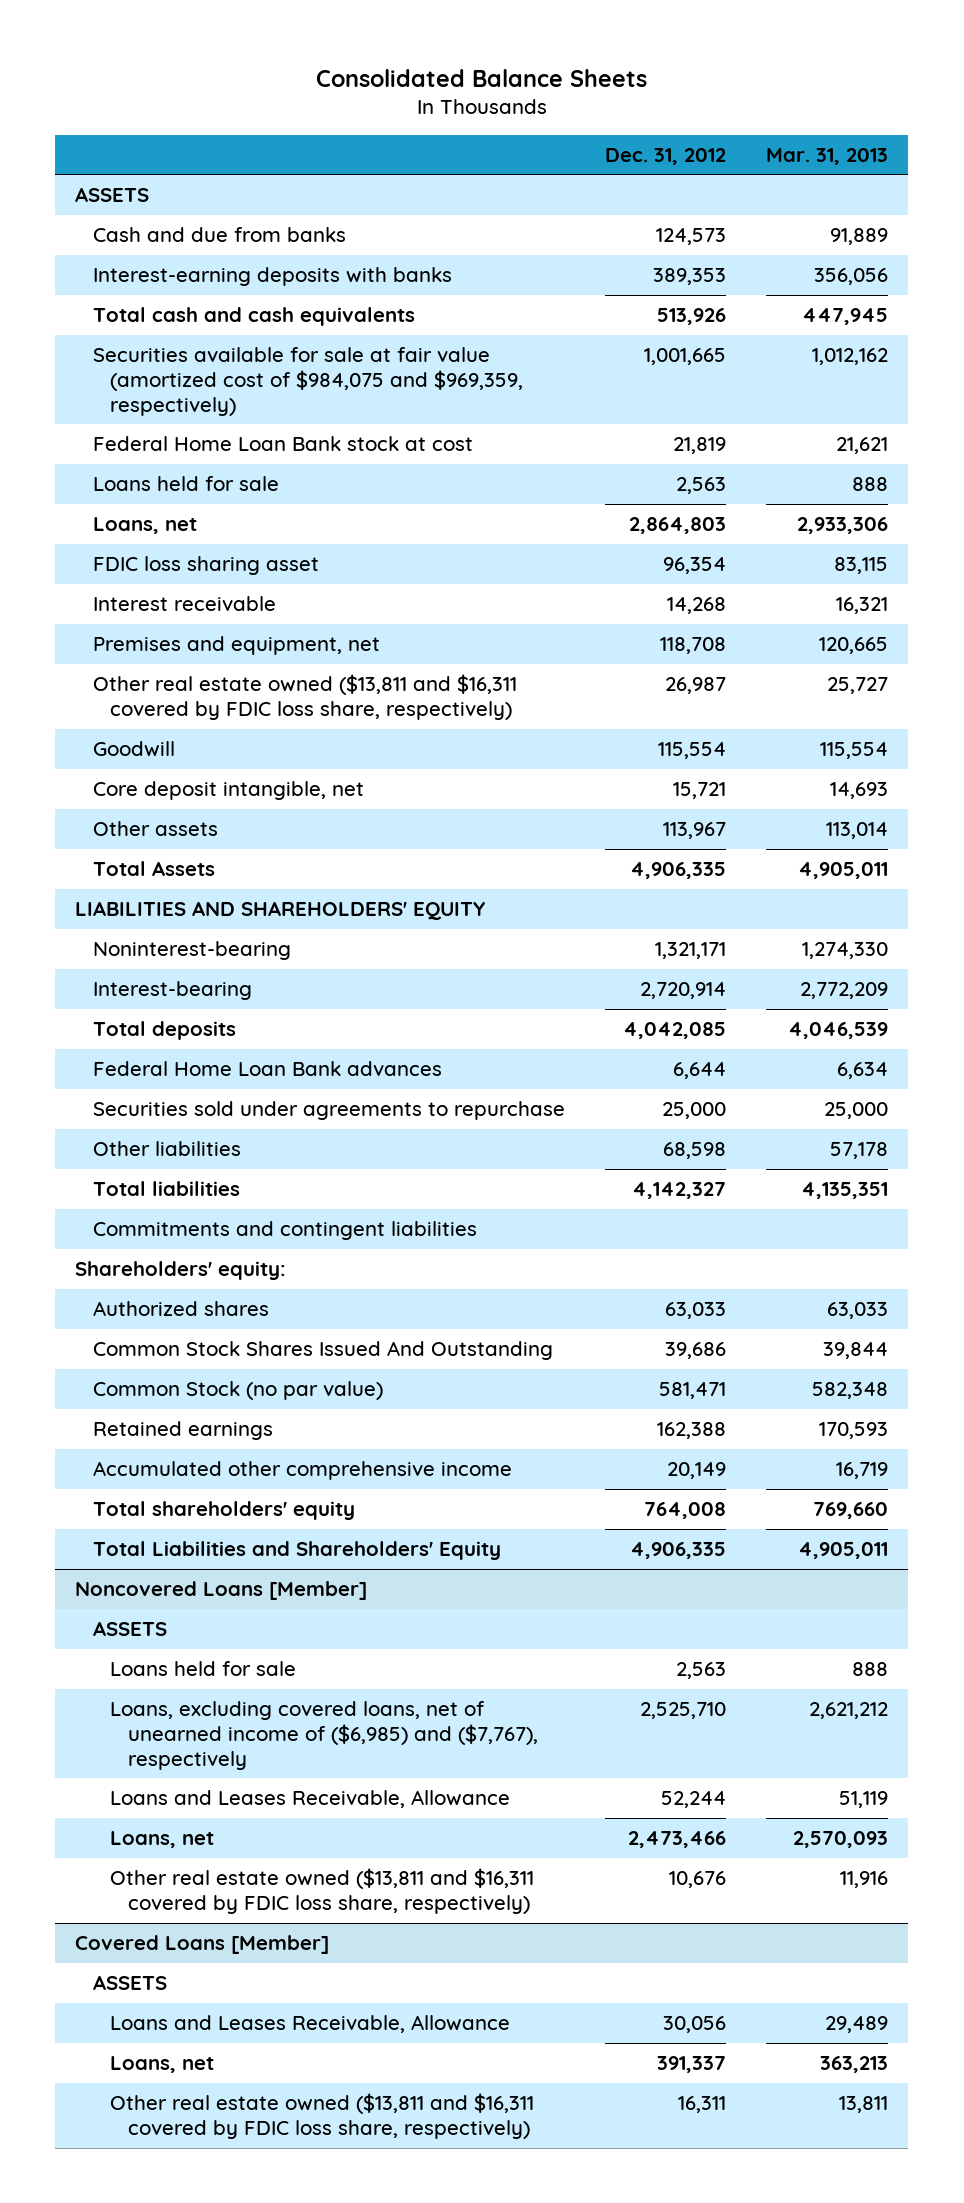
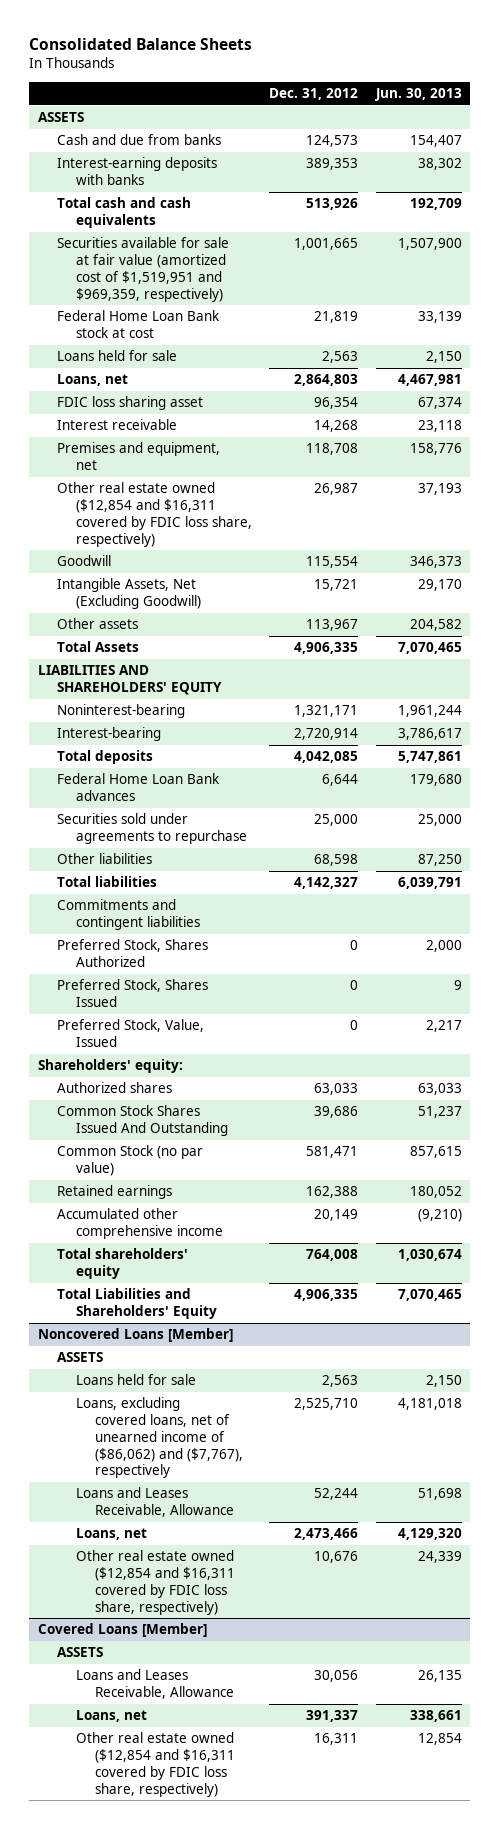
[766,147,889,165] Mar. 31, 2013 -> none
none -> [374,88,462,102] Jun. 30, 2013
[92,347,524,416] Securities available for sale at fair value (amortized cost of $984,075 and $969,359, respectively) -> [56,237,229,302] Securities available for sale at fair value (amortized cost of $1,519,951 and $969,359, respectively)
[92,674,517,720] Other real estate owned ($13,811 and $16,311 covered by FDIC loss share, respectively) -> [56,482,252,547] Other real estate owned ($12,854 and $16,311 covered by FDIC loss share, respectively)
[92,781,364,801] Core deposit intangible, net -> [56,578,201,610] Intangible Assets, Net (Excluding Goodwill)
none -> [56,939,208,968] Preferred Stock, Shares Authorized
none -> [56,979,208,1008] Preferred Stock, Shares Issued
none -> [56,1019,204,1048] Preferred Stock, Value, Issued
[110,1701,538,1770] Loans, excluding covered loans, net of unearned income of ($6,985) and ($7,767), respectively -> [75,1397,243,1479] Loans, excluding covered loans, net of unearned income of ($86,062) and ($7,767), respectively
[110,1868,535,1914] Other real estate owned ($13,811 and $16,311 covered by FDIC loss share, respectively) -> [75,1550,235,1615] Other real estate owned ($12,854 and $16,311 covered by FDIC loss share, respectively)
[110,2093,535,2139] Other real estate owned ($13,811 and $16,311 covered by FDIC loss share, respectively) -> [75,1732,235,1797] Other real estate owned ($12,854 and $16,311 covered by FDIC loss share, respectively)

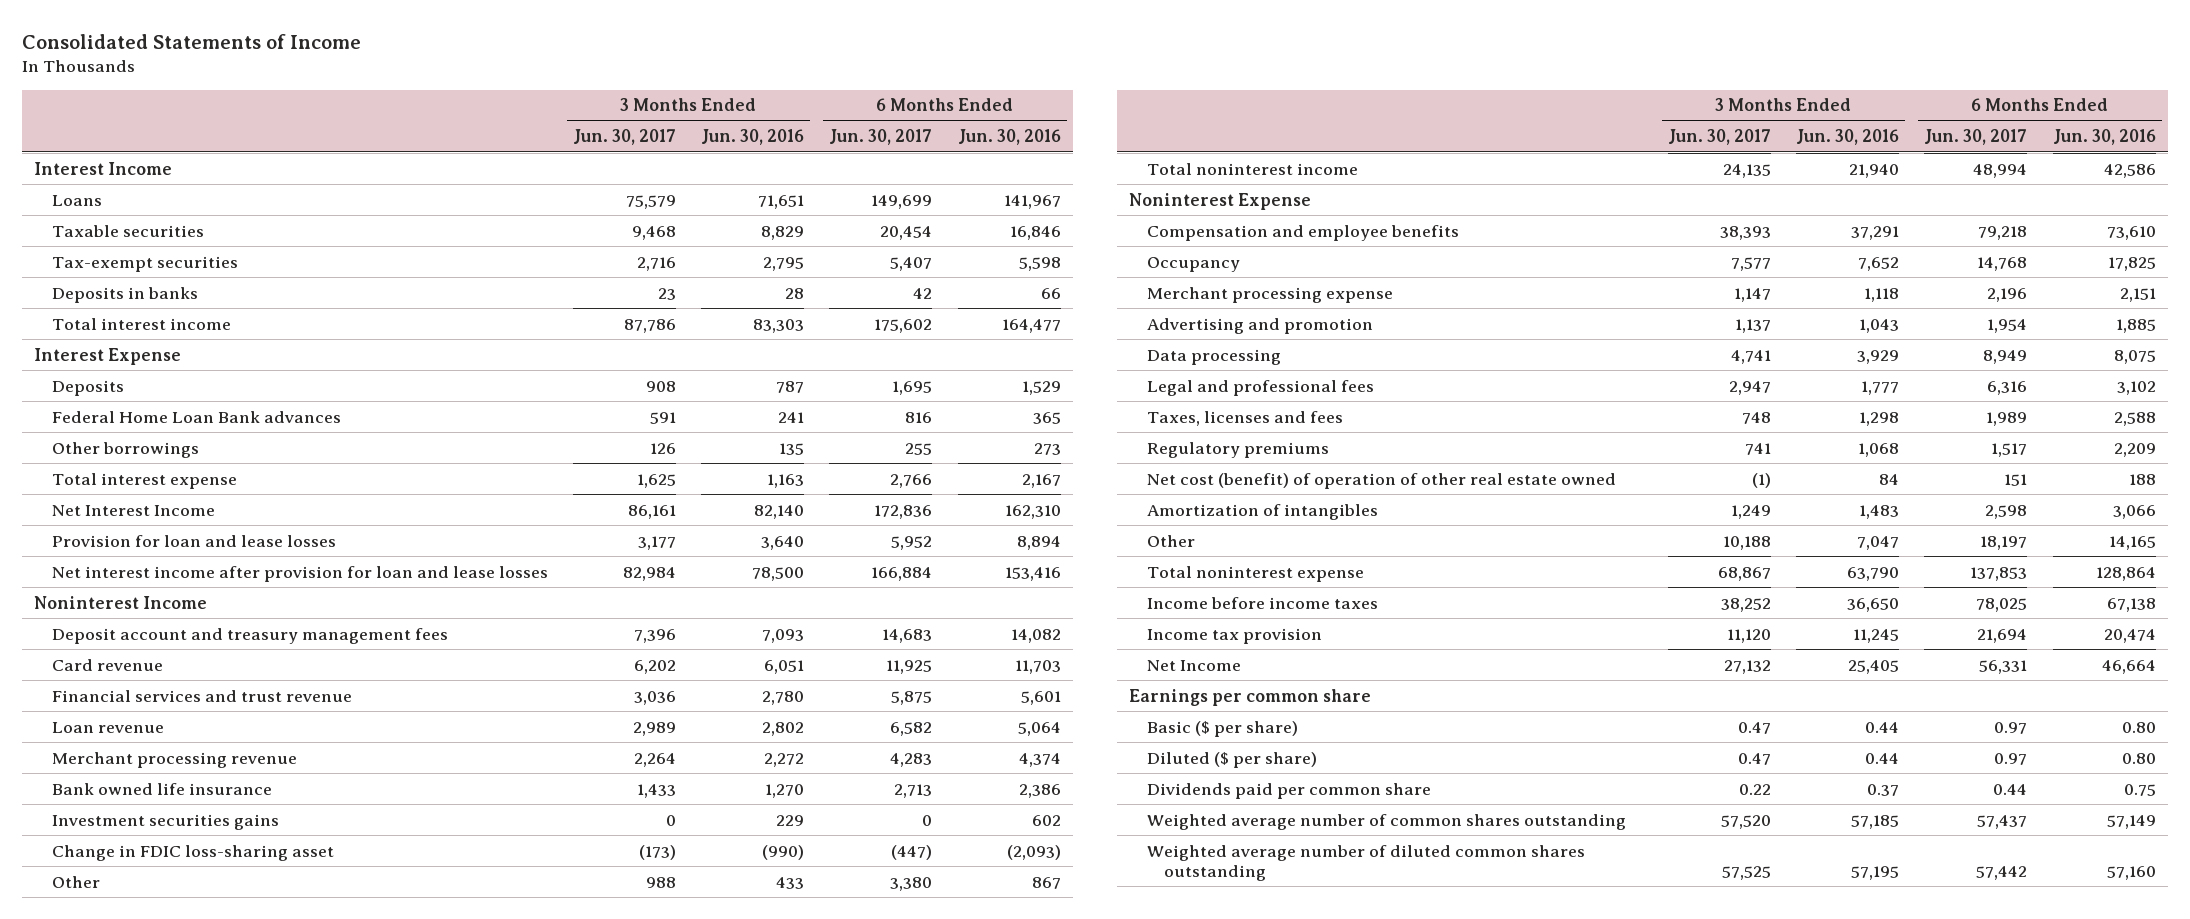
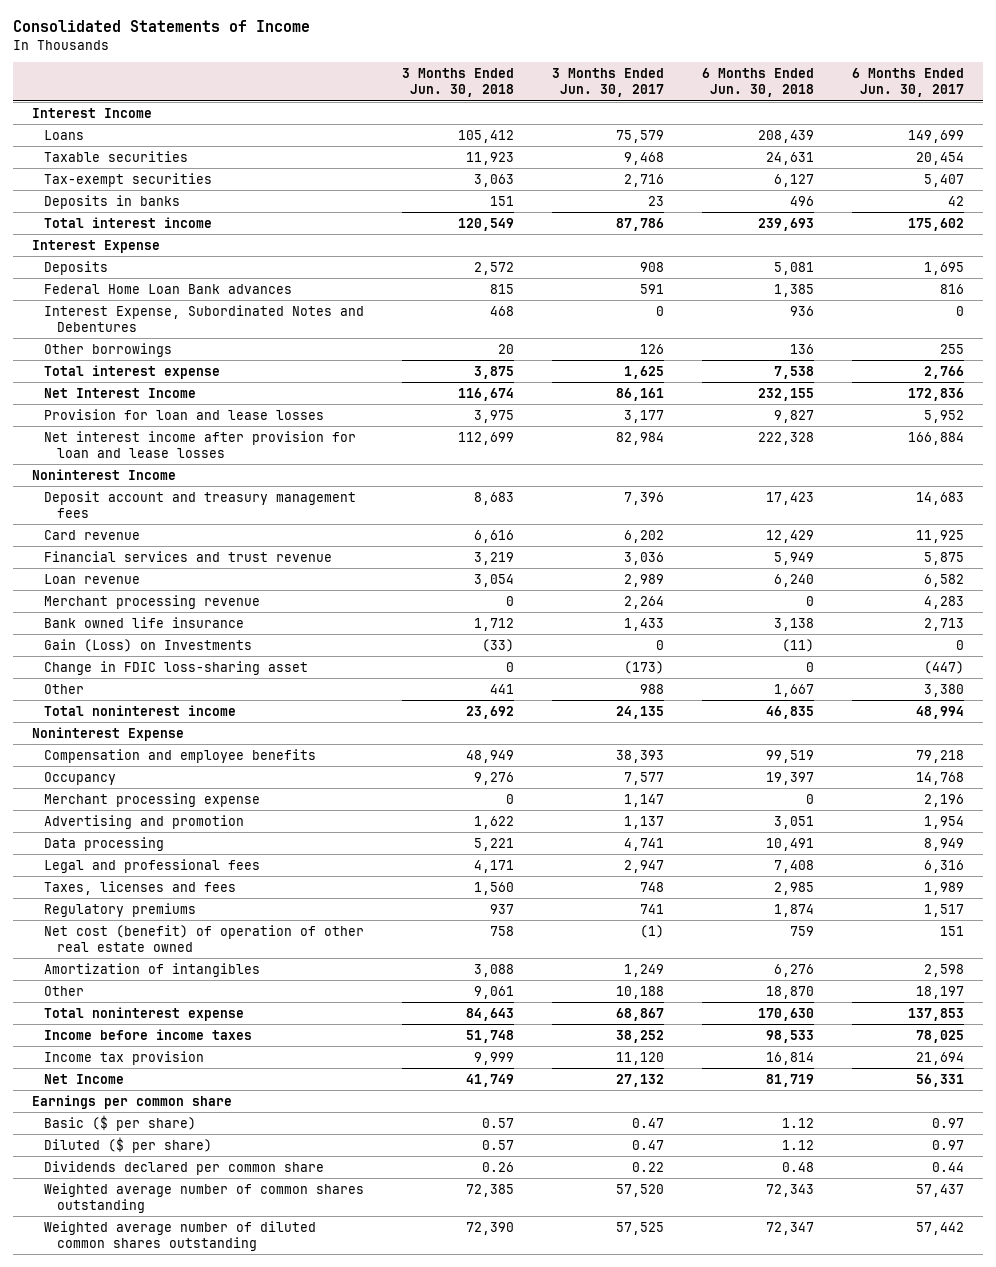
[701,129,805,146] Jun. 30, 2016 -> none
[957,129,1061,146] Jun. 30, 2016 -> none
none -> [402,68,515,98] 3 Months Ended Jun. 30, 2018
none -> [702,68,815,98] 6 Months Ended Jun. 30, 2018
none -> [44,304,365,332] Interest Expense, Subordinated Notes and Debentures
[51,813,279,830] Investment securities gains -> none
none -> [44,638,253,652] Gain (Loss) on Investments
[1146,782,1431,799] Dividends paid per common share -> [44,1160,325,1175] Dividends declared per common share

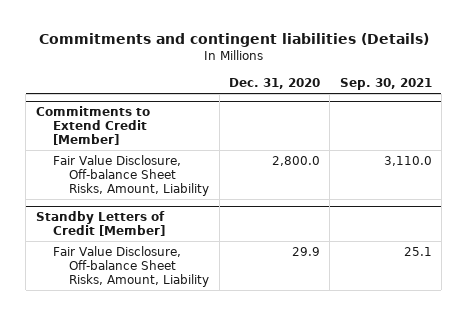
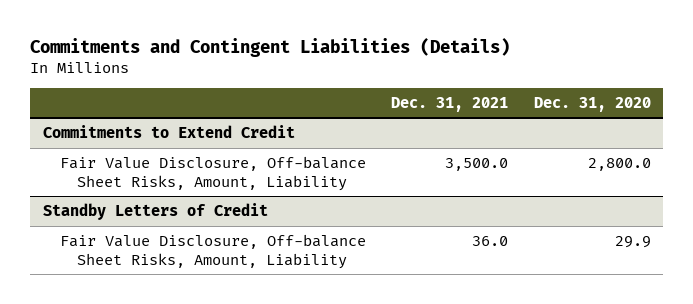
[38,33,429,48] Commitments and contingent liabilities (Details) -> [29,37,510,57] Commitments and Contingent Liabilities (Details)
[339,78,432,91] Sep. 30, 2021 -> none
none -> [391,96,509,112] Dec. 31, 2021
[35,105,150,146] Commitments to Extend Credit [Member] -> [42,124,295,138] Commitments to Extend Credit
[35,210,165,237] Standby Letters of Credit [Member] -> [42,202,268,220] Standby Letters of Credit

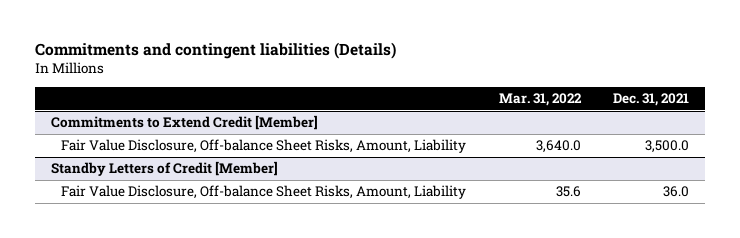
[29,37,510,57] Commitments and Contingent Liabilities (Details) -> [34,42,396,60] Commitments and contingent liabilities (Details)
[533,96,651,112] Dec. 31, 2020 -> none
none -> [498,93,582,107] Mar. 31, 2022
[42,124,295,138] Commitments to Extend Credit -> [50,115,318,131] Commitments to Extend Credit [Member]
[42,202,268,220] Standby Letters of Credit -> [50,161,278,177] Standby Letters of Credit [Member]

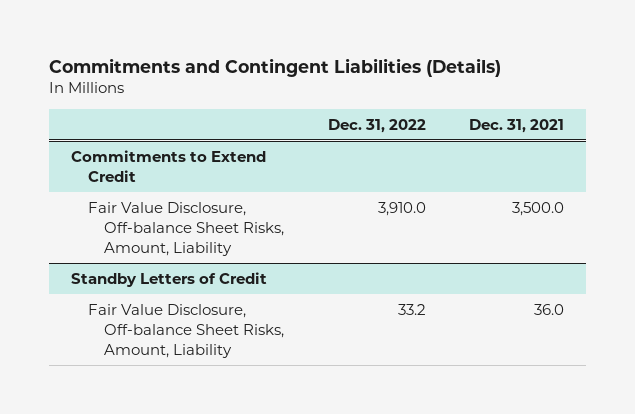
[34,42,396,60] Commitments and contingent liabilities (Details) -> [49,57,502,77] Commitments and Contingent Liabilities (Details)
[498,93,582,107] Mar. 31, 2022 -> none
none -> [327,118,426,133] Dec. 31, 2022
[50,115,318,131] Commitments to Extend Credit [Member] -> [70,149,266,182] Commitments to Extend Credit
[50,161,278,177] Standby Letters of Credit [Member] -> [70,271,267,287] Standby Letters of Credit

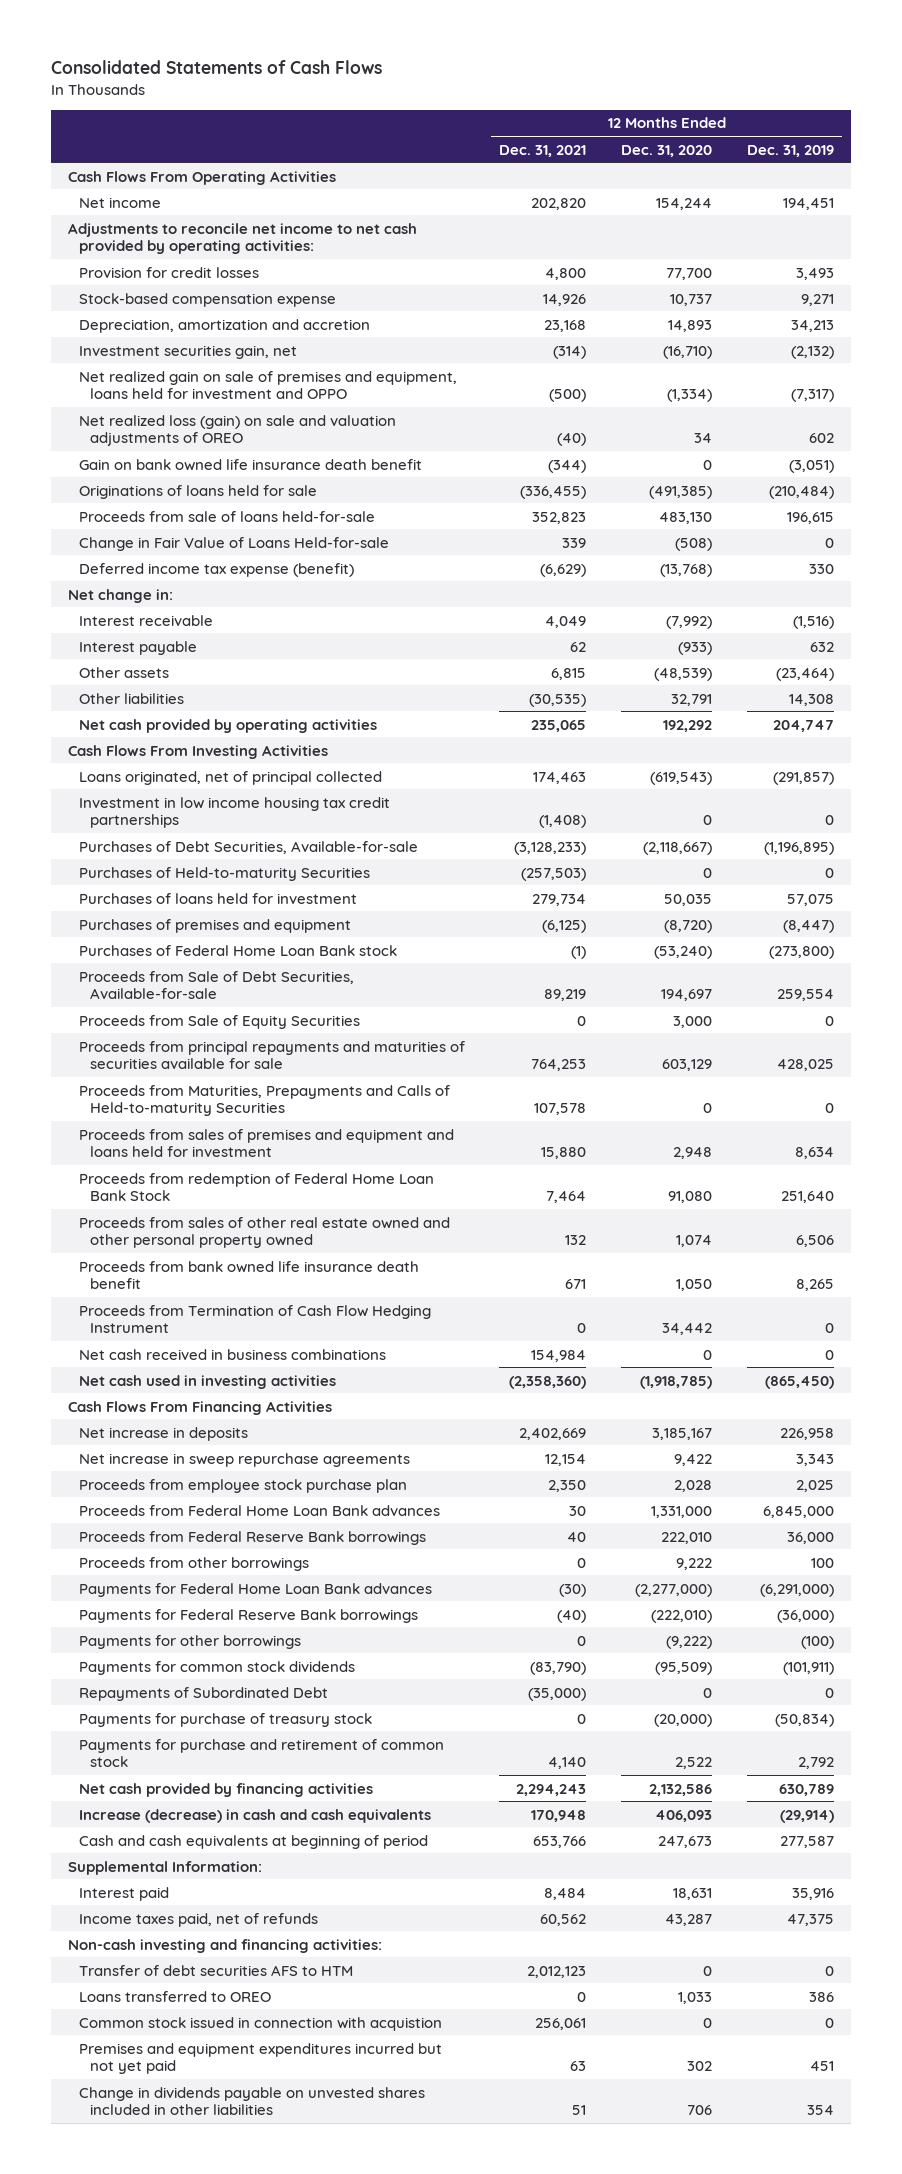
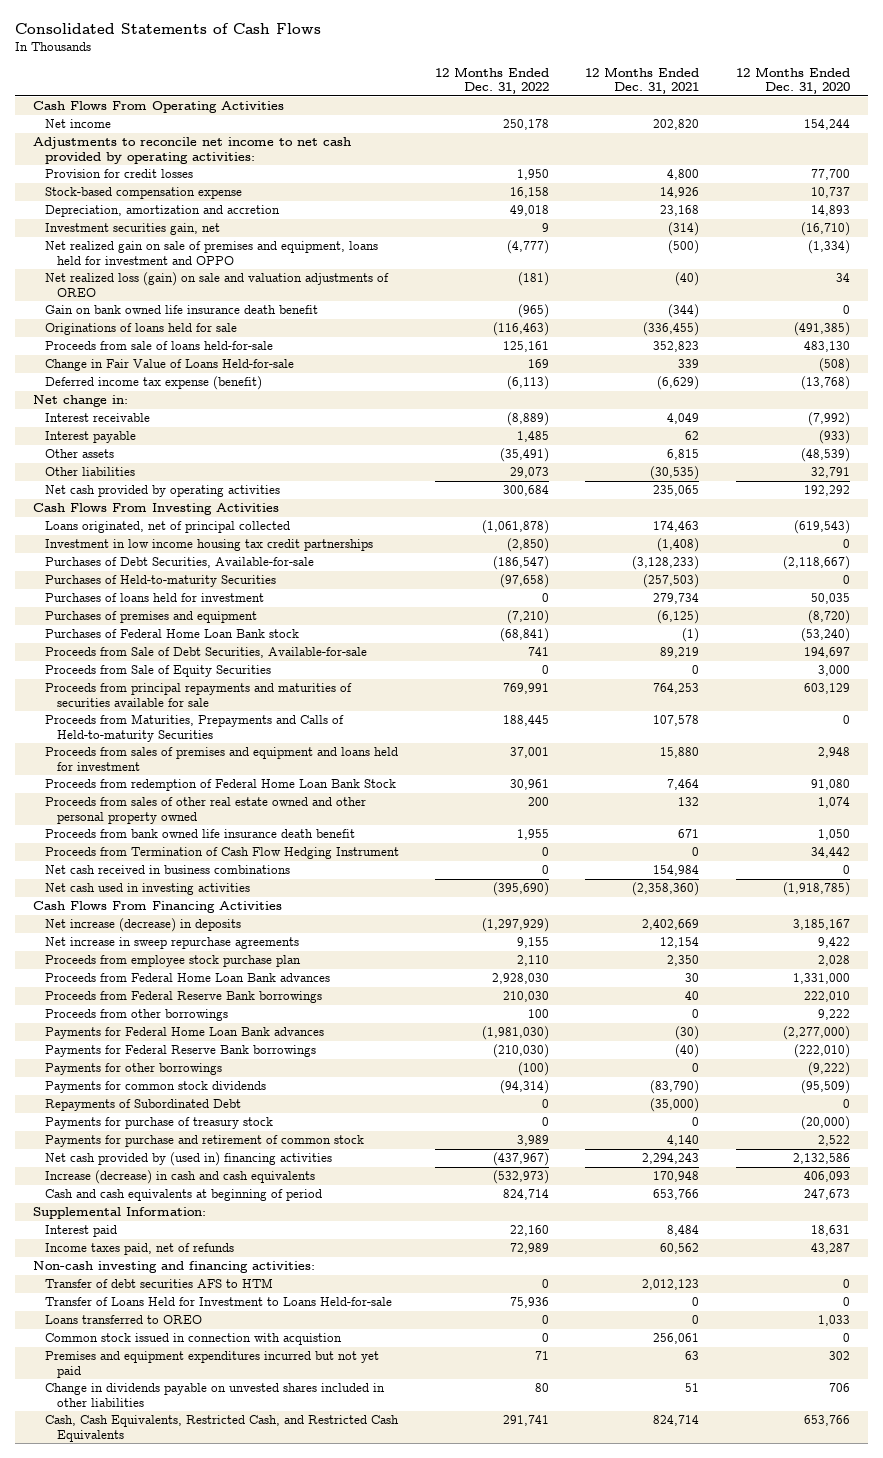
[746,144,834,157] Dec. 31, 2019 -> none
none -> [435,66,550,95] 12 Months Ended Dec. 31, 2022
[78,1426,248,1441] Net increase in deposits -> [45,918,242,933] Net increase (decrease) in deposits
[78,1782,373,1797] Net cash provided by financing activities -> [45,1152,333,1167] Net cash provided by (used in) financing activities
none -> [45,1297,393,1307] Transfer of Loans Held for Investment to Loans Held-for-sale
none -> [45,1415,400,1442] Cash, Cash Equivalents, Restricted Cash, and Restricted Cash Equivalents

